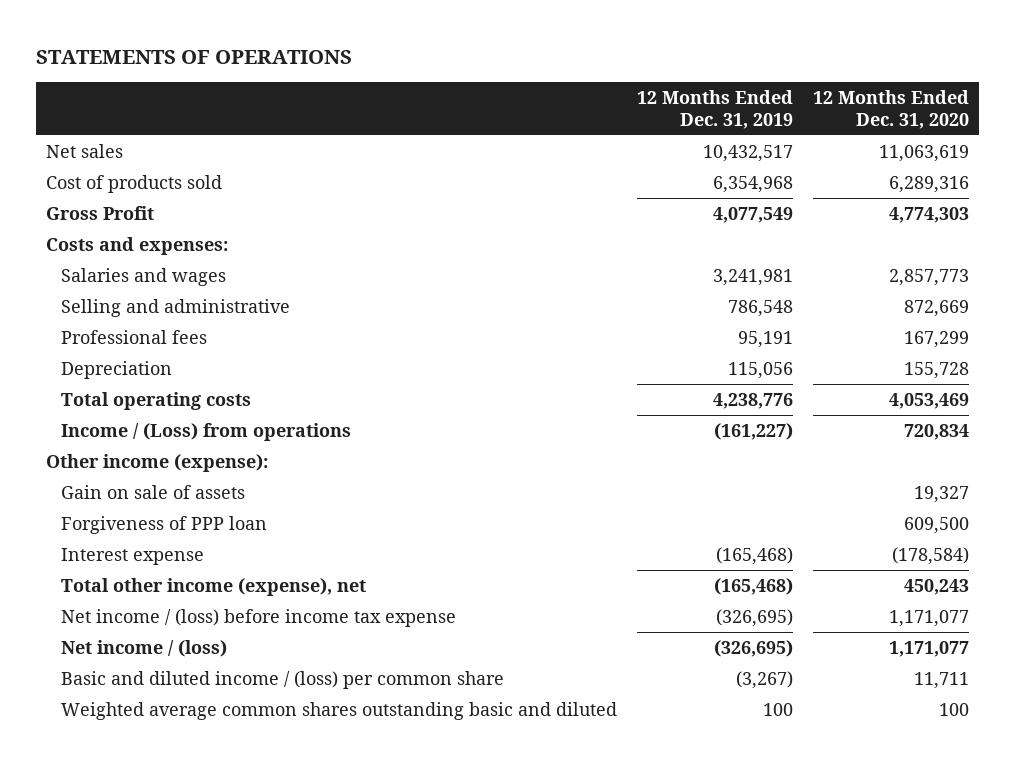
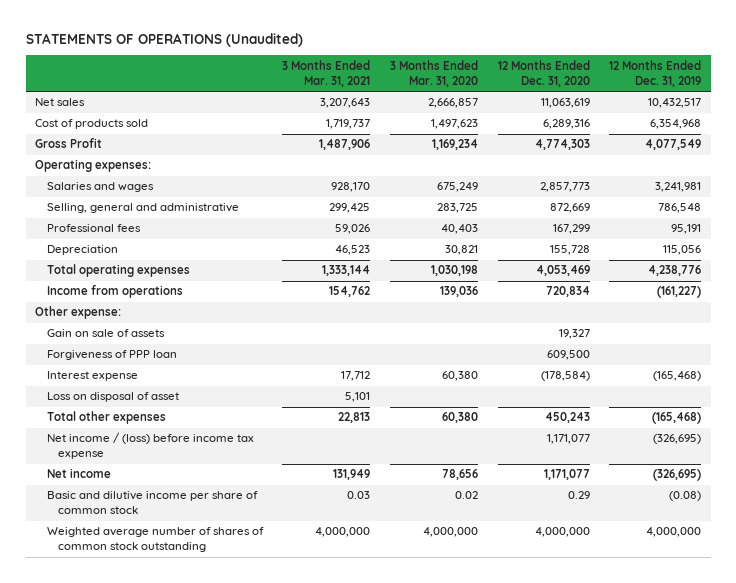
[35,49,352,64] STATEMENTS OF OPERATIONS -> [25,32,303,47] STATEMENTS OF OPERATIONS (Unaudited)
none -> [282,59,371,87] 3 Months Ended Mar. 31, 2021
none -> [389,59,478,87] 3 Months Ended Mar. 31, 2020
[45,237,228,256] Costs and expenses: -> [35,159,152,173] Operating expenses:
[61,299,291,318] Selling and administrative -> [46,203,239,214] Selling, general and administrative
[61,392,252,411] Total operating costs -> [46,264,190,278] Total operating expenses
[61,423,352,442] Income / (Loss) from operations -> [46,285,183,299] Income from operations
[45,454,268,473] Other income (expense): -> [35,306,122,320] Other expense:
none -> [46,392,179,403] Loss on disposal of asset
[61,578,367,597] Total other income (expense), net -> [46,411,166,425] Total other expenses
[61,640,228,658] Net income / (loss) -> [46,468,111,479] Net income
[61,671,505,690] Basic and diluted income / (loss) per common share -> [46,491,258,515] Basic and dilutive income per share of common stock
[736,671,794,690] (3,267) -> [669,491,702,502] (0.08)
[914,672,970,690] 11,711 -> [567,491,590,500] 0.29
[61,702,618,721] Weighted average common shares outstanding basic and diluted -> [46,527,264,553] Weighted average number of shares of common stock outstanding
[763,703,794,717] 100 -> [646,527,702,538] 4,000,000
[939,703,970,717] 100 -> [534,527,590,538] 4,000,000

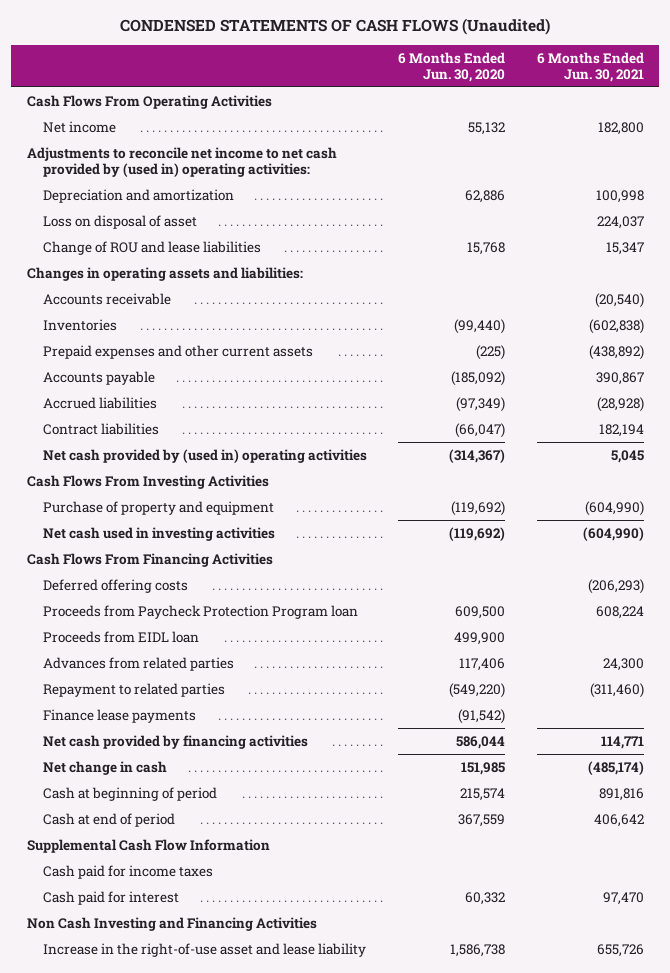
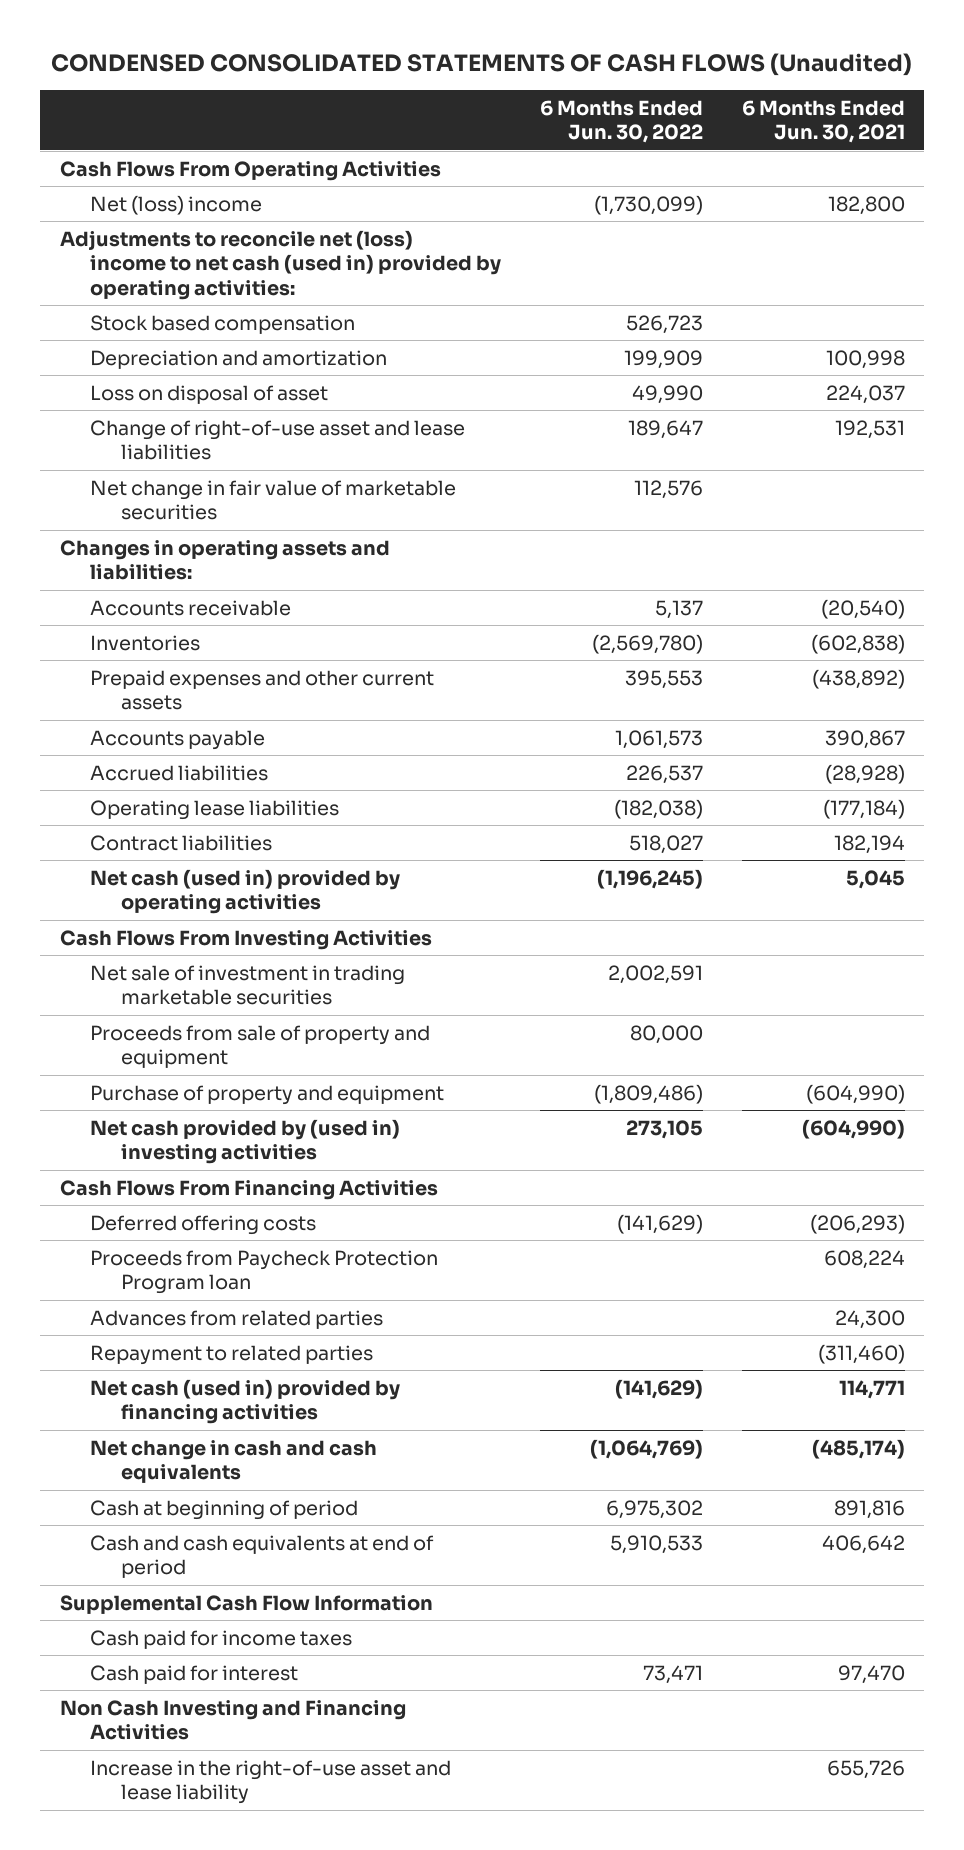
[120,18,551,36] CONDENSED STATEMENTS OF CASH FLOWS (Unaudited) -> [51,52,913,76] CONDENSED CONSOLIDATED STATEMENTS OF CASH FLOWS (Unaudited)
[398,51,506,82] 6 Months Ended Jun. 30, 2020 -> none
none -> [539,99,703,144] 6 Months Ended Jun. 30, 2022
[42,120,116,133] Net income -> [90,194,263,215] Net (loss) income
[26,146,337,177] Adjustments to reconcile net income to net cash provided by (used in) operating activities: -> [59,229,502,300] Adjustments to reconcile net (loss) income to net cash (used in) provided by operating activities:
none -> [90,314,356,334] Stock based compensation
[42,240,261,255] Change of ROU and lease liabilities -> [90,419,466,461] Change of right-of-use asset and lease liabilities
[605,241,644,255] 15,347 -> [834,419,905,439] 192,531
none -> [90,479,457,521] Net change in fair value of marketable securities
none -> [90,799,340,820] Operating lease liabilities
[42,448,367,463] Net cash provided by (used in) operating activities -> [90,868,401,915] Net cash (used in) provided by operating activities
none -> [90,964,406,1006] Net sale of investment in trading marketable securities
none -> [90,1024,431,1069] Proceeds from sale of property and equipment
[42,526,275,541] Net cash used in investing activities -> [90,1118,401,1165] Net cash provided by (used in) investing activities
[42,630,199,643] Proceeds from EIDL loan -> none
[42,708,196,723] Finance lease payments -> none
[42,734,308,749] Net cash provided by financing activities -> [90,1378,401,1425] Net cash (used in) provided by financing activities
[42,760,167,775] Net change in cash -> [90,1439,378,1484] Net change in cash and cash equivalents
[42,812,175,827] Cash at end of period -> [90,1534,435,1579] Cash and cash equivalents at end of period

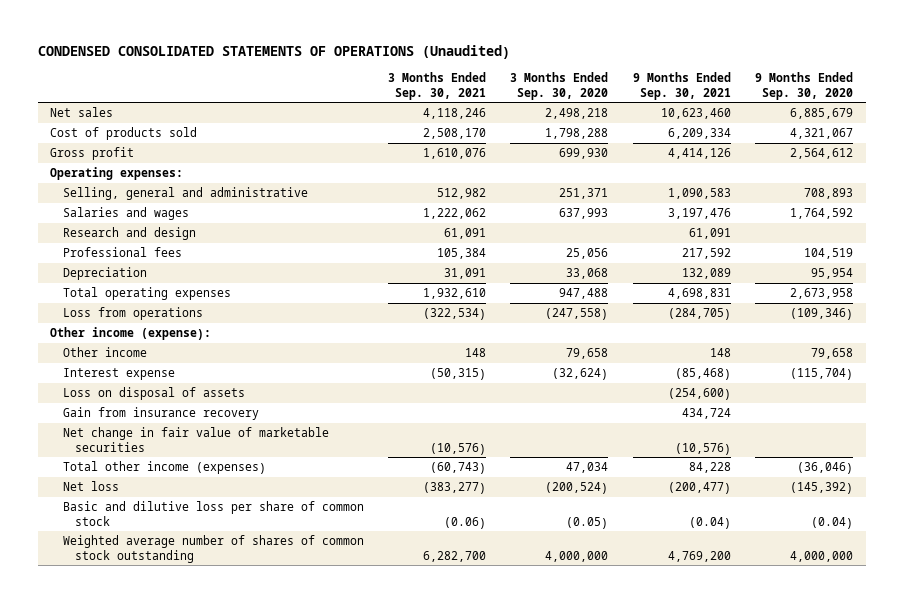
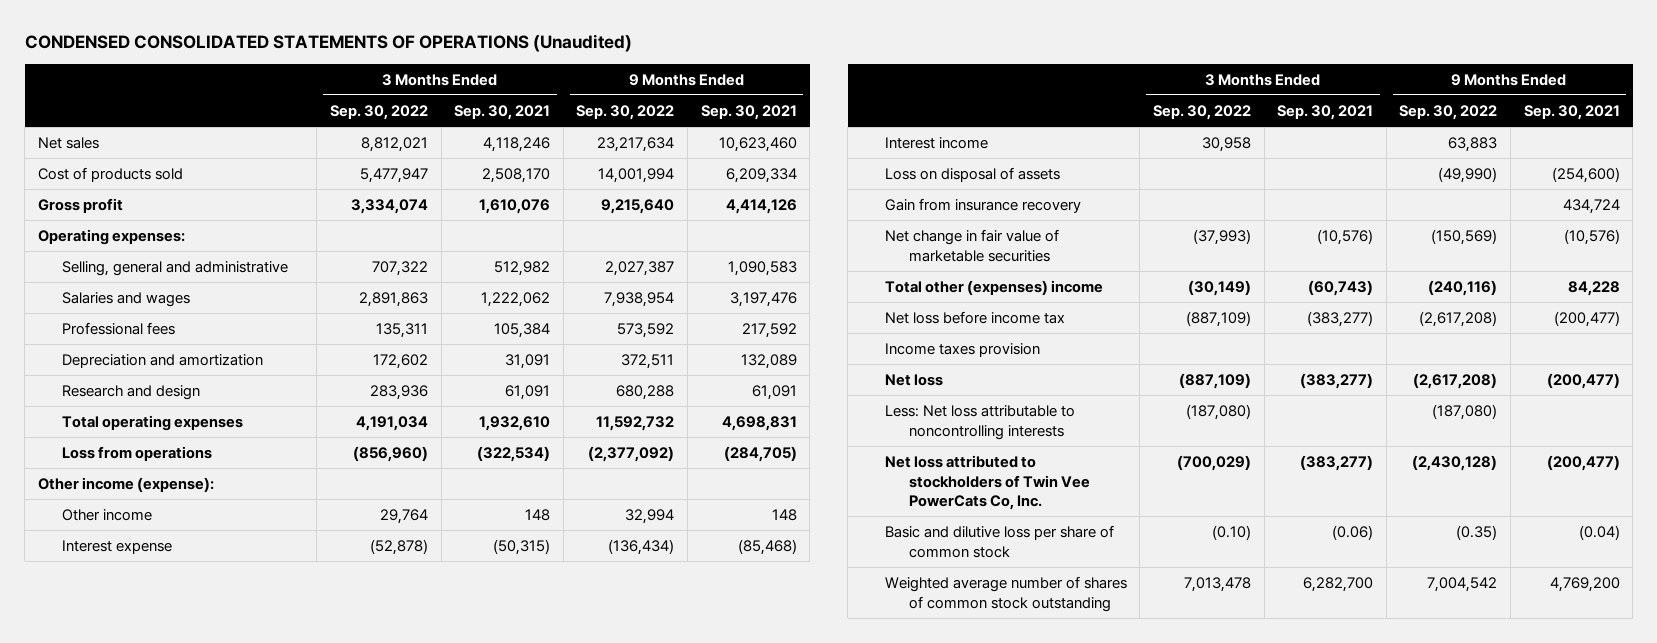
[510,71,609,100] 3 Months Ended Sep. 30, 2020 -> none
[755,71,854,100] 9 Months Ended Sep. 30, 2020 -> none
none -> [329,104,428,120] Sep. 30, 2022
none -> [576,104,675,120] Sep. 30, 2022
[62,266,147,280] Depreciation -> [61,354,263,369] Depreciation and amortization
[62,226,196,240] Research and design -> [61,385,200,401] Research and design
none -> [884,137,988,150] Interest income
[62,460,266,474] Total other income (expenses) -> [884,280,1103,296] Total other (expenses) income
none -> [884,311,1065,325] Net loss before income tax
none -> [884,343,1040,358] Income taxes provision
none -> [884,405,1075,440] Less: Net loss attributable to noncontrolling interests
none -> [884,455,1090,511] Net loss attributed to stockholders of Twin Vee PowerCats Co, Inc.

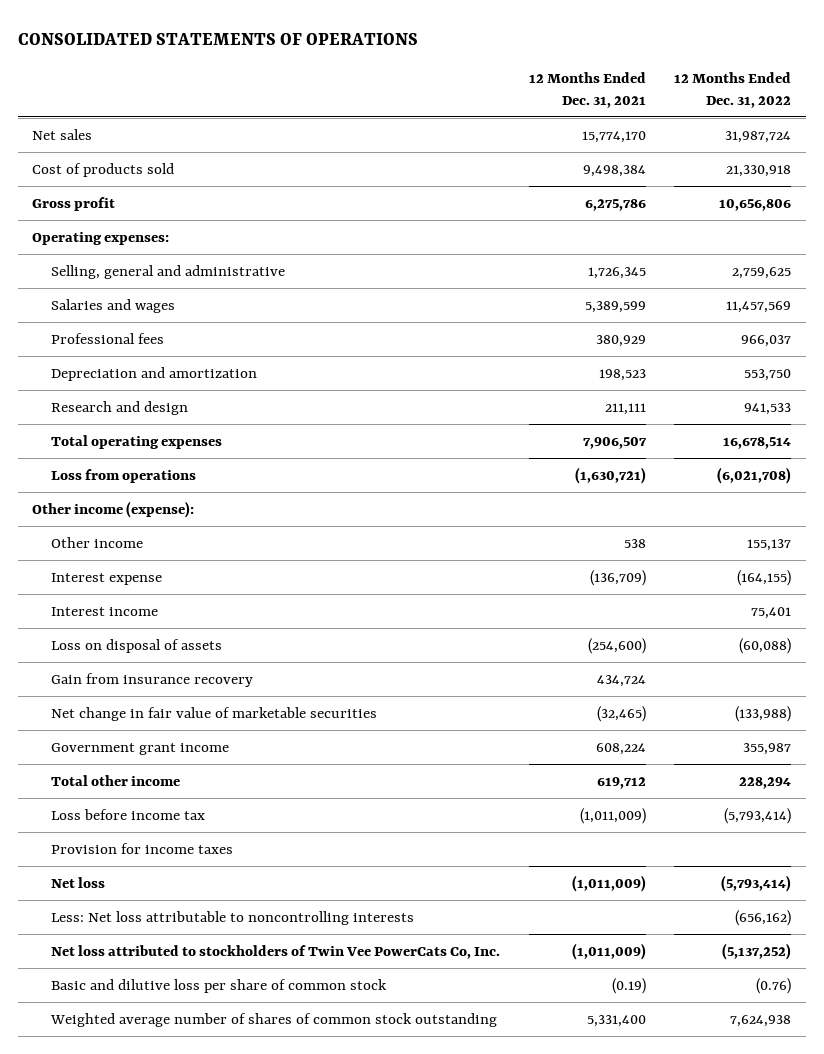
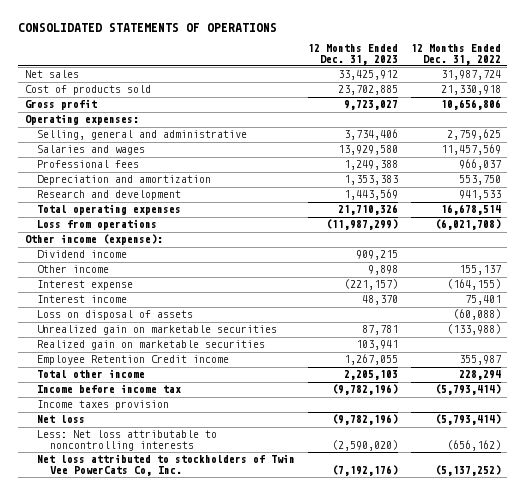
[528,72,646,108] 12 Months Ended Dec. 31, 2021 -> none
none -> [307,44,398,65] 12 Months Ended Dec. 31, 2023
[51,400,189,415] Research and design -> [37,190,182,201] Research and development
none -> [37,250,128,259] Dividend income
[51,672,254,687] Gain from insurance recovery -> none
[51,706,378,721] Net change in fair value of marketable securities -> [37,325,278,336] Unrealized gain on marketable securities
none -> [37,340,266,351] Realized gain on marketable securities
[51,742,230,755] Government grant income -> [37,355,230,366] Employee Retention Credit income
[51,808,206,820] Loss before income tax -> [37,384,182,394] Income before income tax
[51,842,234,854] Provision for income taxes -> [37,400,170,411] Income taxes provision
[51,978,388,993] Basic and dilutive loss per share of common stock -> none
[50,1012,498,1027] Weighted average number of shares of common stock outstanding -> none

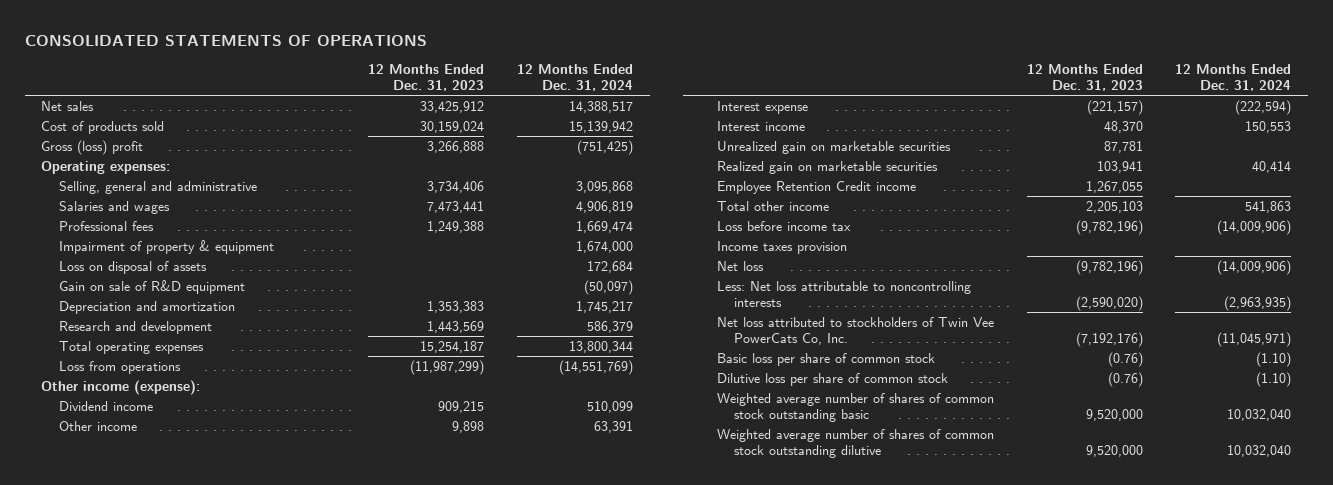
[410,44,501,65] 12 Months Ended Dec. 31, 2022 -> none
none -> [517,63,634,91] 12 Months Ended Dec. 31, 2024
[337,85,398,96] 23,702,885 -> [420,120,485,133] 30,159,024
[24,99,97,111] Gross profit -> [41,139,144,155] Gross (loss) profit
[343,100,398,111] 9,723,027 -> [427,140,485,153] 3,266,888
[337,145,398,156] 13,929,580 -> [427,200,485,213] 7,473,441
none -> [58,239,274,254] Impairment of property & equipment
[37,310,194,321] Loss on disposal of assets -> [58,260,207,274] Loss on disposal of assets
none -> [58,279,245,294] Gain on sale of R&D equipment
[337,204,398,216] 21,710,326 -> [420,340,485,353] 15,254,187
[37,384,182,394] Income before income tax -> [716,220,851,231] Loss before income tax
none -> [716,352,935,366] Basic loss per share of common stock
none -> [716,372,948,386] Dilutive loss per share of common stock
none -> [716,392,994,422] Weighted average number of shares of common stock outstanding basic
none -> [716,428,994,458] Weighted average number of shares of common stock outstanding dilutive

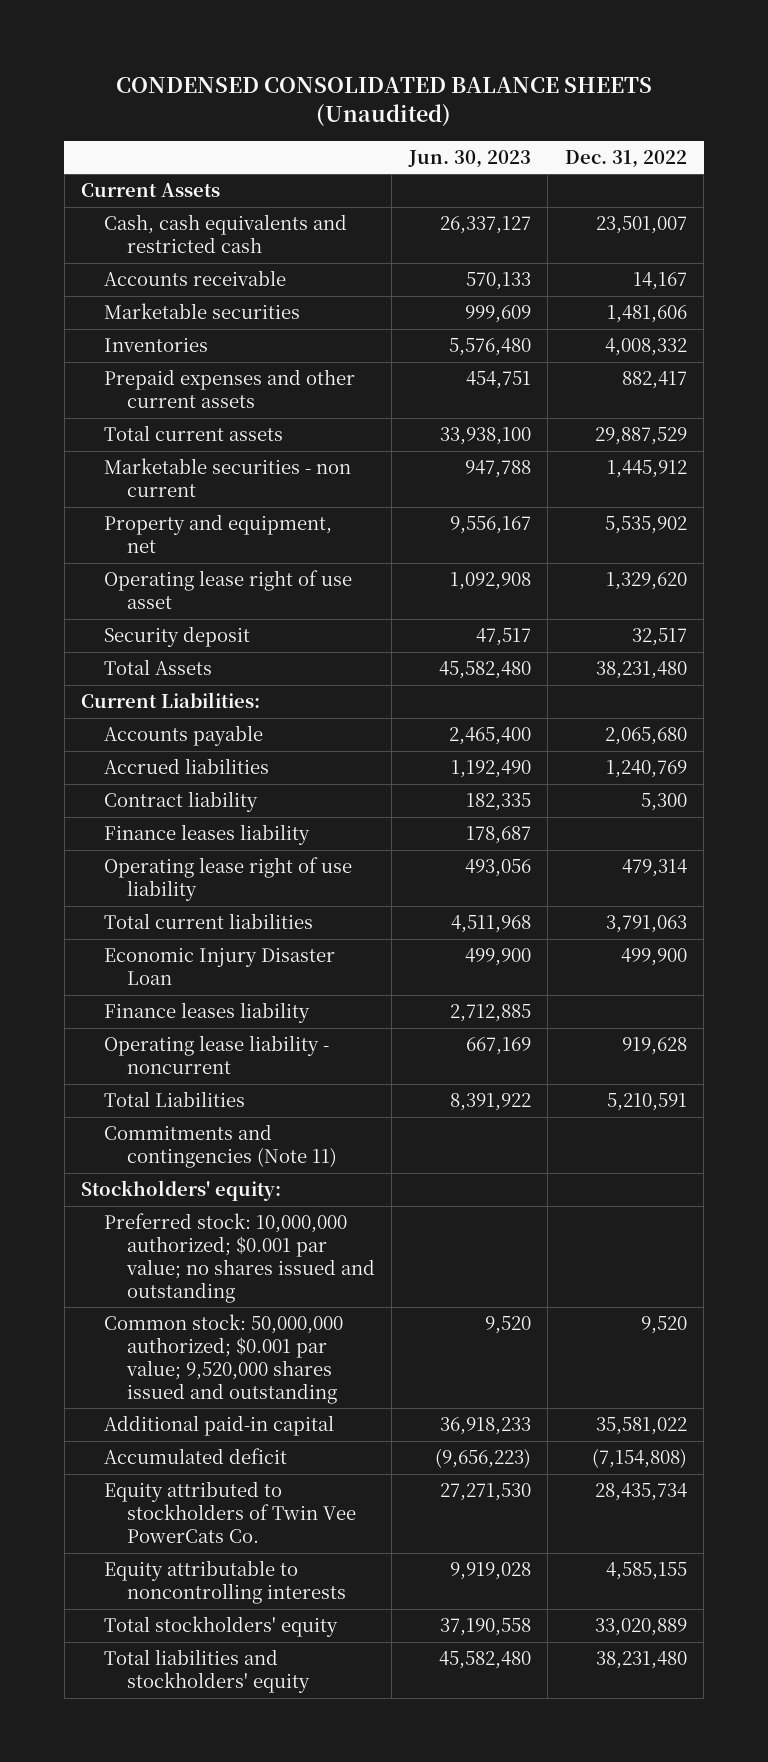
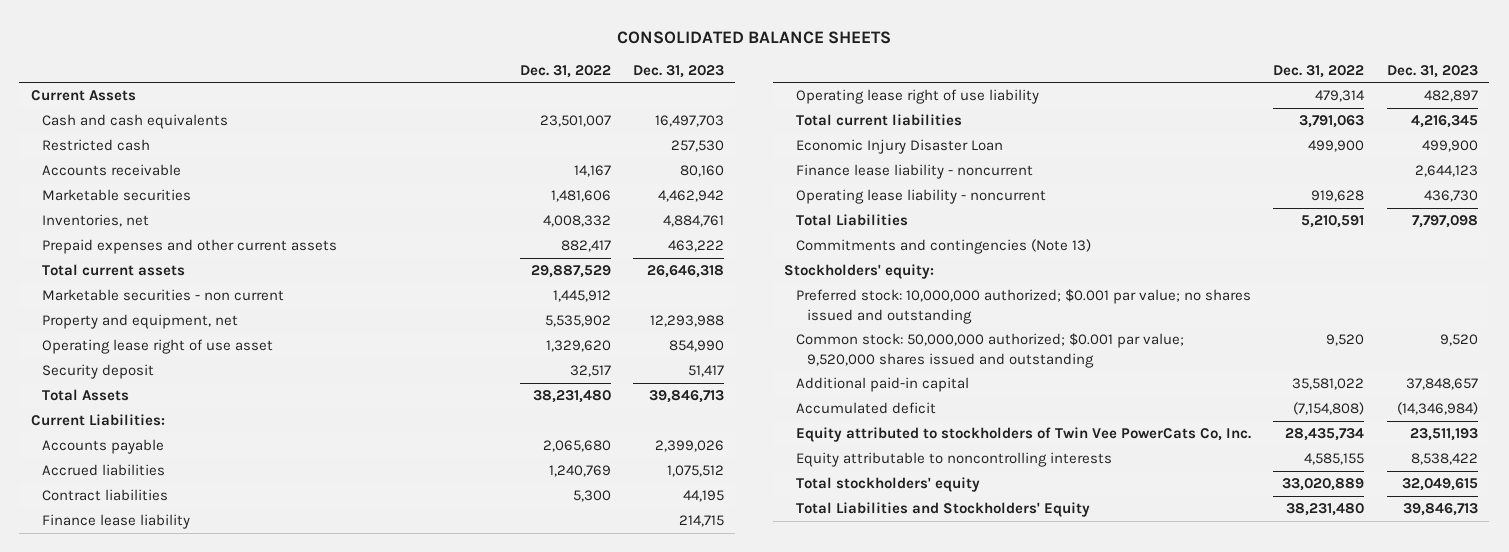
[116,77,653,128] CONDENSED CONSOLIDATED BALANCE SHEETS (Unaudited) -> [617,30,892,44] CONSOLIDATED BALANCE SHEETS
[407,149,531,168] Jun. 30, 2023 -> none
none -> [633,64,725,78] Dec. 31, 2023
[104,214,348,254] Cash, cash equivalents and restricted cash -> [41,114,228,130] Cash and cash equivalents
none -> [41,139,150,152] Restricted cash
[104,337,209,353] Inventories -> [41,214,149,228] Inventories, net
[104,791,259,813] Contract liability -> [41,489,168,502] Contract liabilities
[104,824,311,846] Finance leases liability -> [41,514,190,530] Finance lease liability
[104,1002,311,1024] Finance leases liability -> [795,164,1033,180] Finance lease liability - noncurrent
[104,1124,337,1169] Commitments and contingencies (Note 11) -> [795,239,1091,255] Commitments and contingencies (Note 13)
[104,1481,356,1544] Equity attributed to stockholders of Twin Vee PowerCats Co. -> [795,427,1251,443] Equity attributed to stockholders of Twin Vee PowerCats Co, Inc.
[104,1649,310,1694] Total liabilities and stockholders' equity -> [795,502,1090,518] Total Liabilities and Stockholders' Equity

